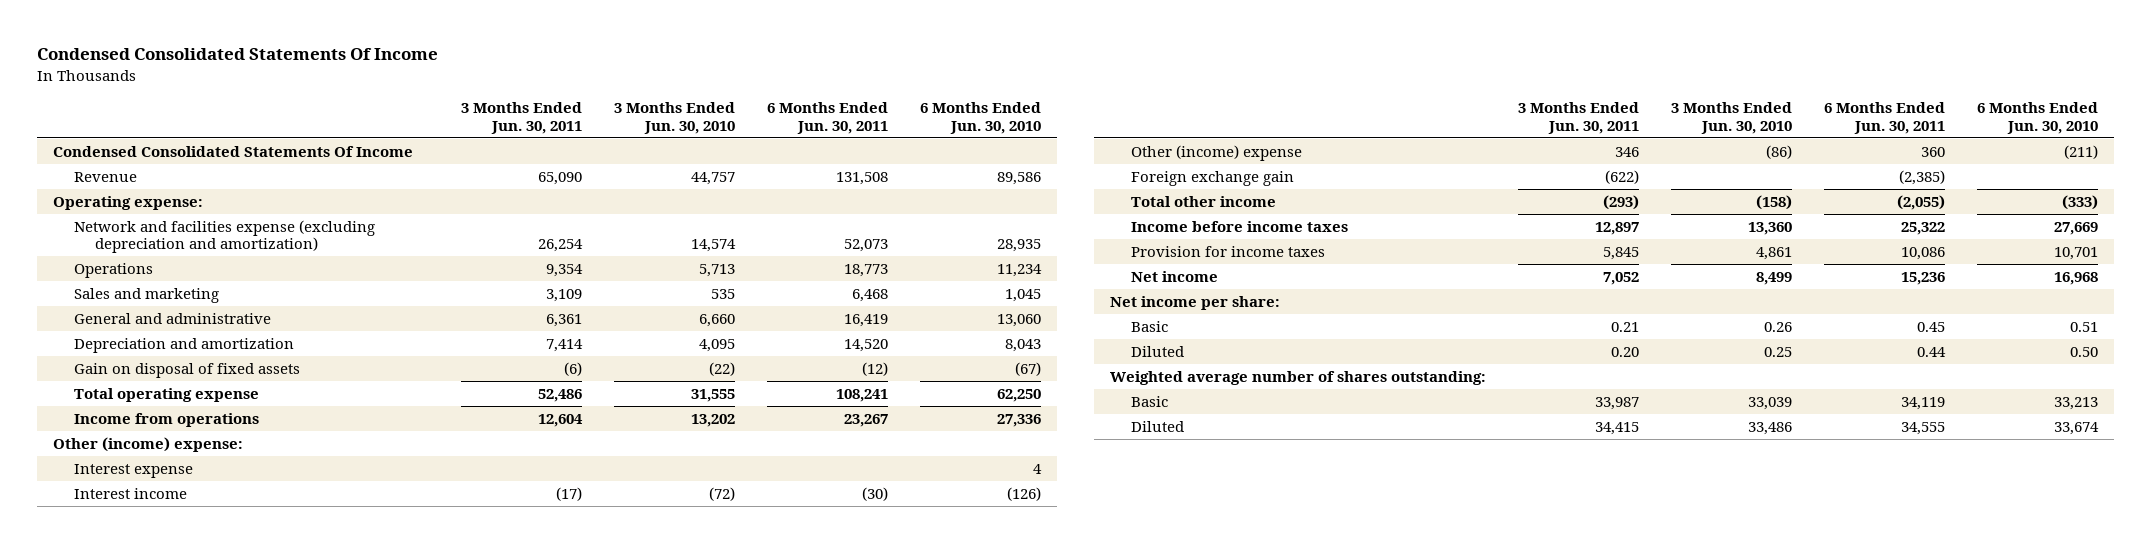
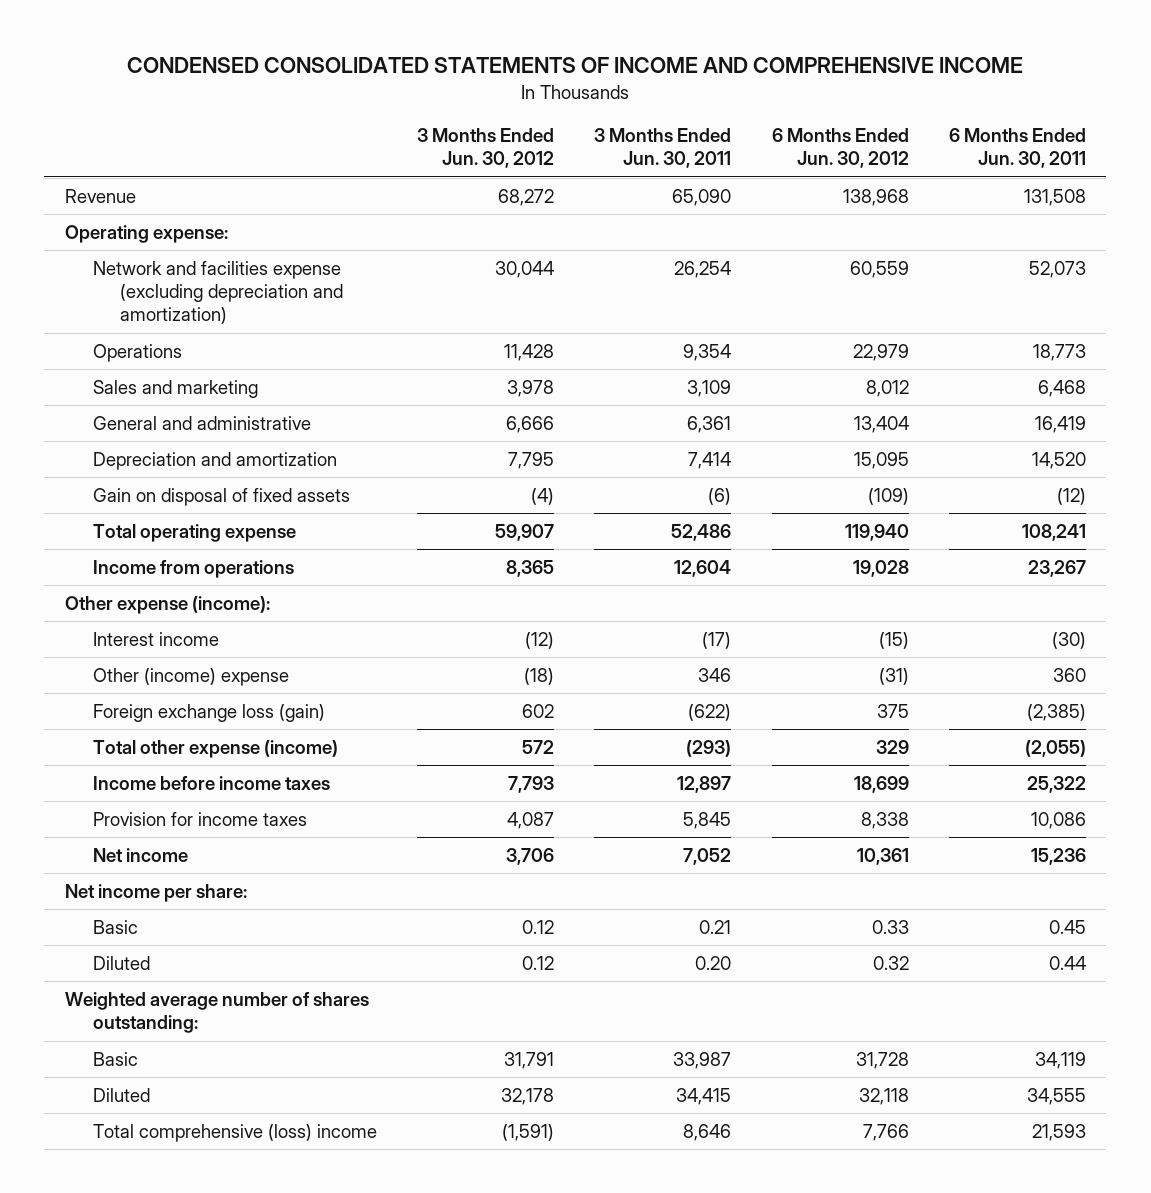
[36,48,438,61] Condensed Consolidated Statements Of Income -> [127,57,1024,74] CONDENSED CONSOLIDATED STATEMENTS OF INCOME AND COMPREHENSIVE INCOME
[613,102,735,134] 3 Months Ended Jun. 30, 2010 -> none
[919,102,1041,134] 6 Months Ended Jun. 30, 2010 -> none
none -> [416,128,554,169] 3 Months Ended Jun. 30, 2012
none -> [771,128,909,169] 6 Months Ended Jun. 30, 2012
[52,145,413,157] Condensed Consolidated Statements Of Income -> none
[73,463,193,478] Interest expense -> none
[52,436,243,452] Other (income) expense: -> [64,595,270,614] Other expense (income):
[1131,170,1295,186] Foreign exchange gain -> [92,703,325,722] Foreign exchange loss (gain)
[1131,195,1277,207] Total other income -> [92,739,338,758] Total other expense (income)
none -> [92,1123,377,1142] Total comprehensive (loss) income

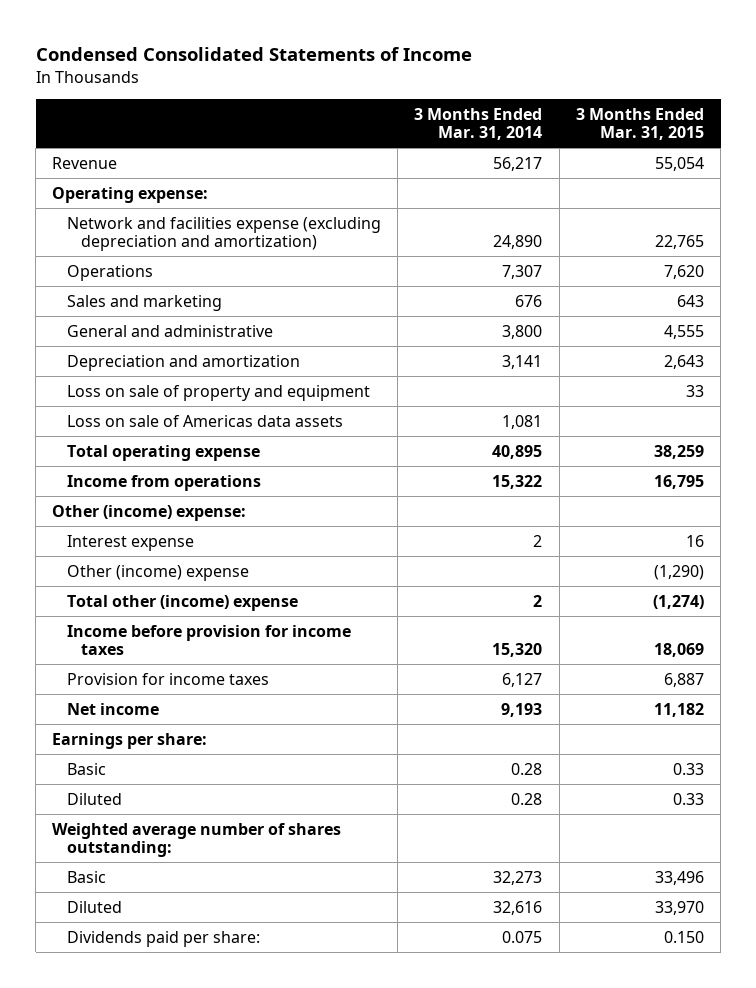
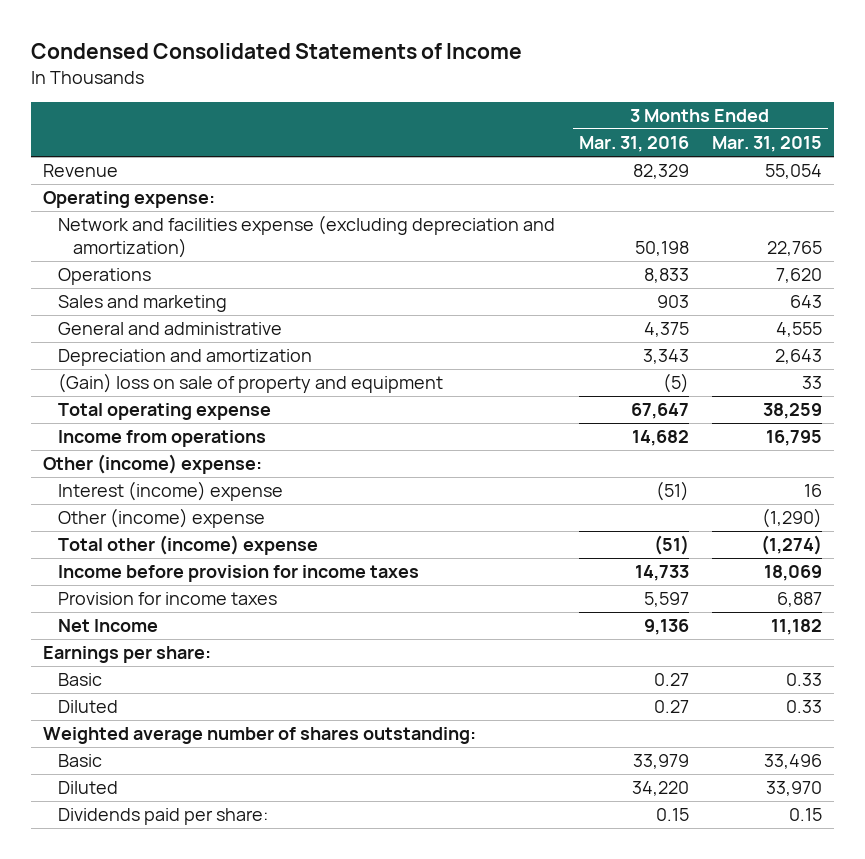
[414,107,543,141] 3 Months Ended Mar. 31, 2014 -> none
none -> [578,136,689,153] Mar. 31, 2016
[66,414,343,427] Loss on sale of Americas data assets -> none
[66,384,370,401] Loss on sale of property and equipment -> [58,373,444,394] (Gain) loss on sale of property and equipment
[66,534,194,551] Interest expense -> [58,481,284,502] Interest (income) expense
[66,702,159,715] Net income -> [58,619,159,633] Net Income
[663,930,704,943] 0.150 -> [789,808,823,822] 0.15

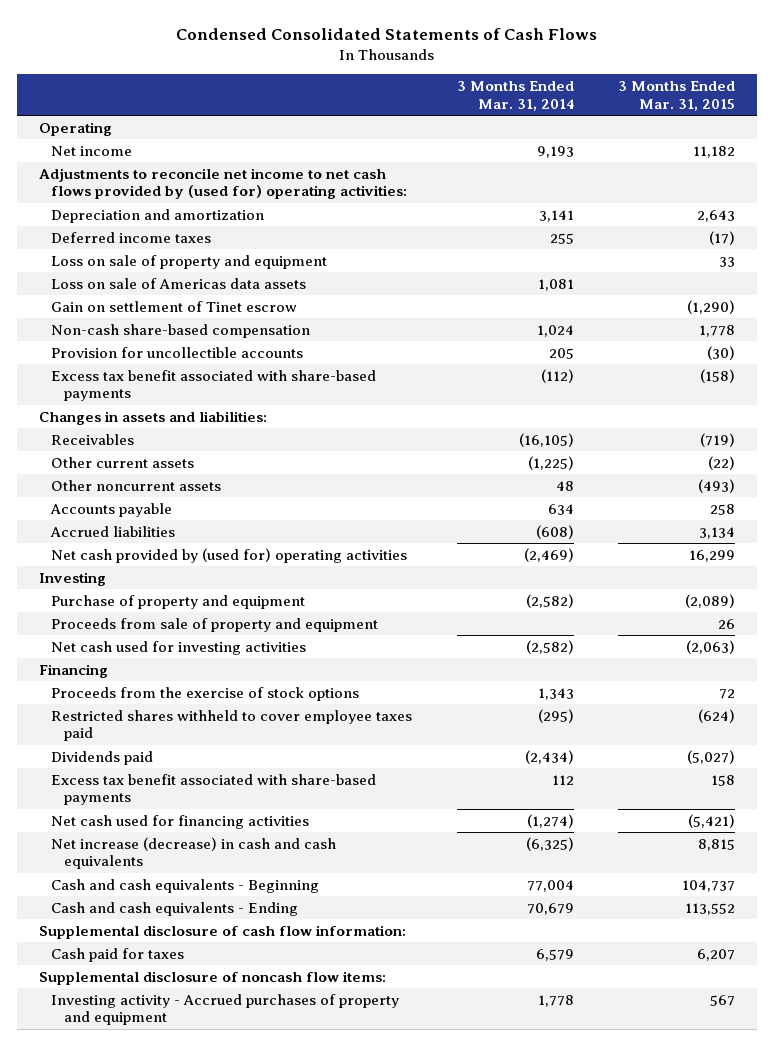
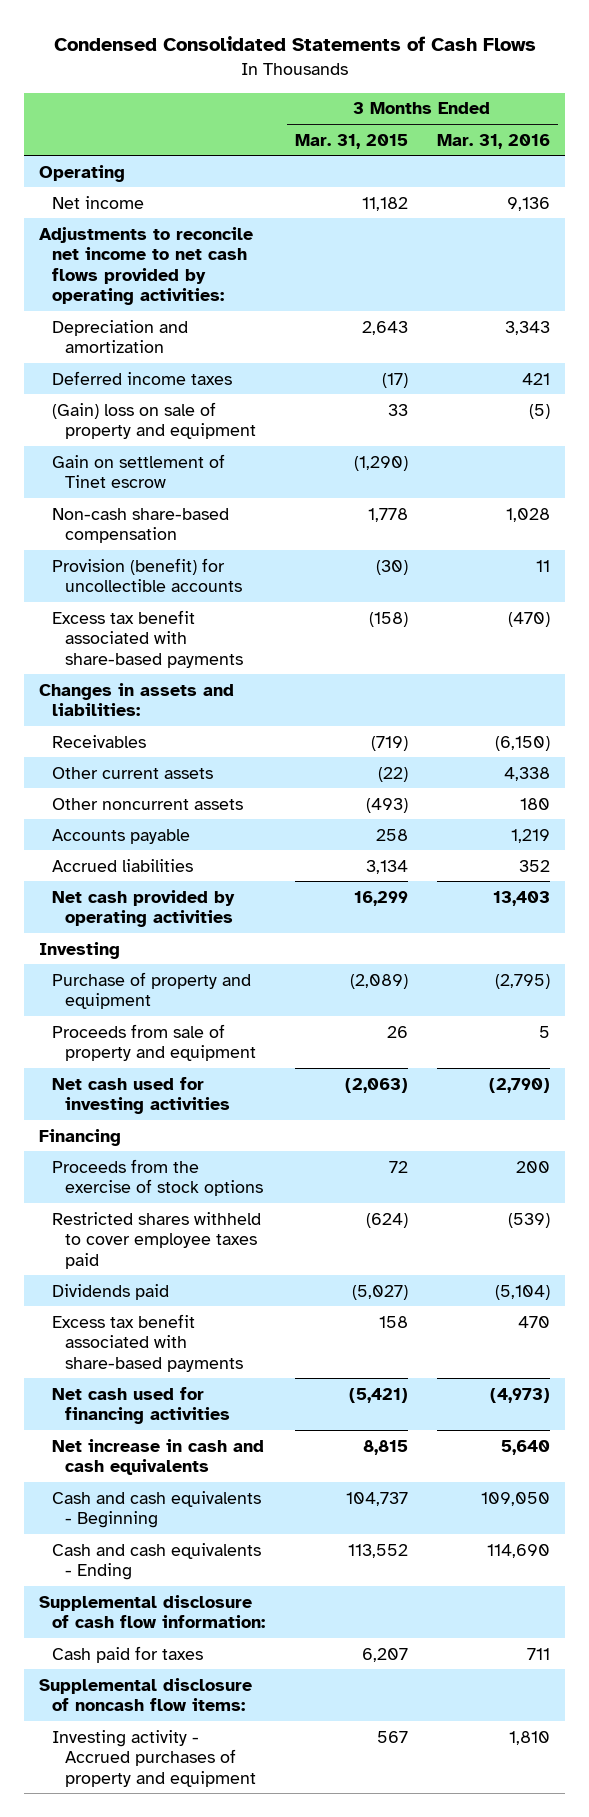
[456,81,574,111] 3 Months Ended Mar. 31, 2014 -> none
none -> [437,133,551,149] Mar. 31, 2016
[38,167,408,200] Adjustments to reconcile net income to net cash flows provided by (used for) operating activities: -> [38,226,253,306] Adjustments to reconcile net income to net cash flows provided by operating activities:
[51,277,307,289] Loss on sale of Americas data assets -> none
[51,254,328,269] Loss on sale of property and equipment -> [52,401,257,440] (Gain) loss on sale of property and equipment
[51,346,304,358] Provision for uncollectible accounts -> [52,557,243,593] Provision (benefit) for uncollectible accounts
[51,547,408,563] Net cash provided by (used for) operating activities -> [52,889,236,928] Net cash provided by operating activities
[51,836,337,870] Net increase (decrease) in cash and cash equivalents -> [52,1438,265,1476] Net increase in cash and cash equivalents

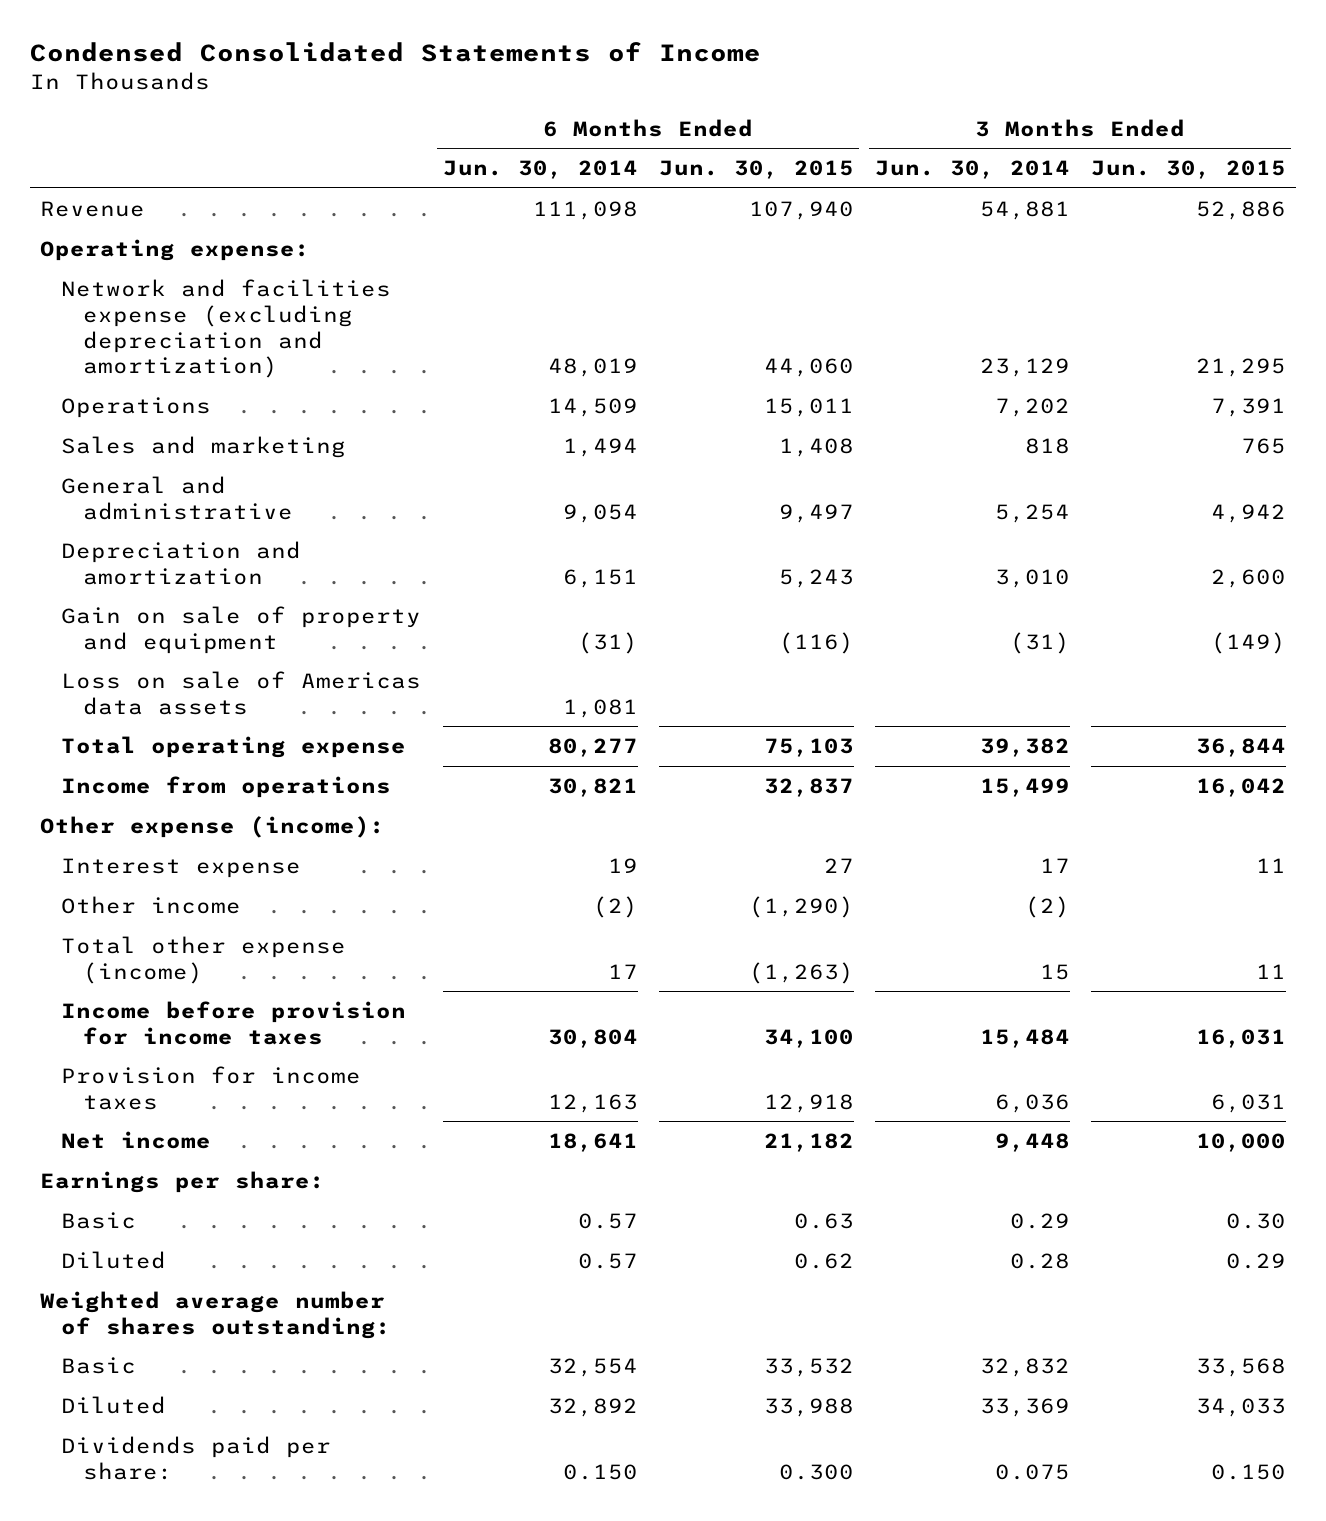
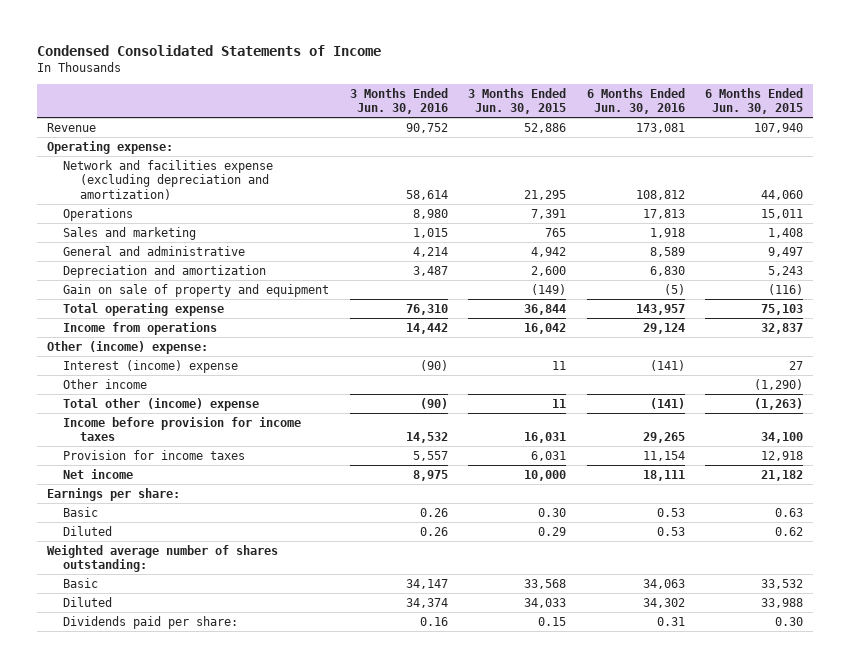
[442,160,638,180] Jun. 30, 2014 -> none
[874,160,1070,180] Jun. 30, 2014 -> none
none -> [349,87,448,115] 3 Months Ended Jun. 30, 2016
none -> [586,87,685,115] 6 Months Ended Jun. 30, 2016
[61,670,422,715] Loss on sale of Americas data assets -> none
[40,815,386,838] Other expense (income): -> [46,340,208,354] Other (income) expense:
[61,857,302,878] Interest expense -> [63,359,239,373] Interest (income) expense
[61,935,347,984] Total other expense (income) -> [63,397,260,411] Total other (income) expense
[778,1463,854,1480] 0.300 -> [775,616,804,626] 0.30
[1210,1463,1286,1480] 0.150 -> [538,616,567,626] 0.15

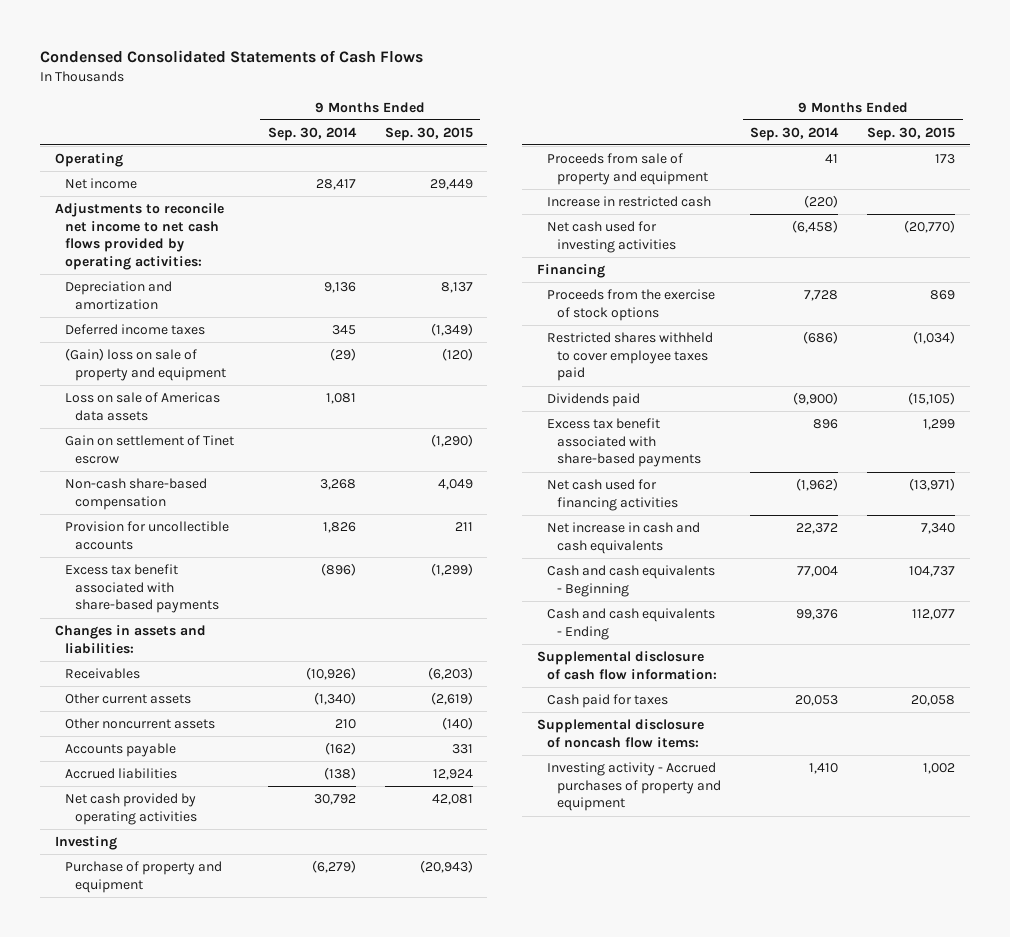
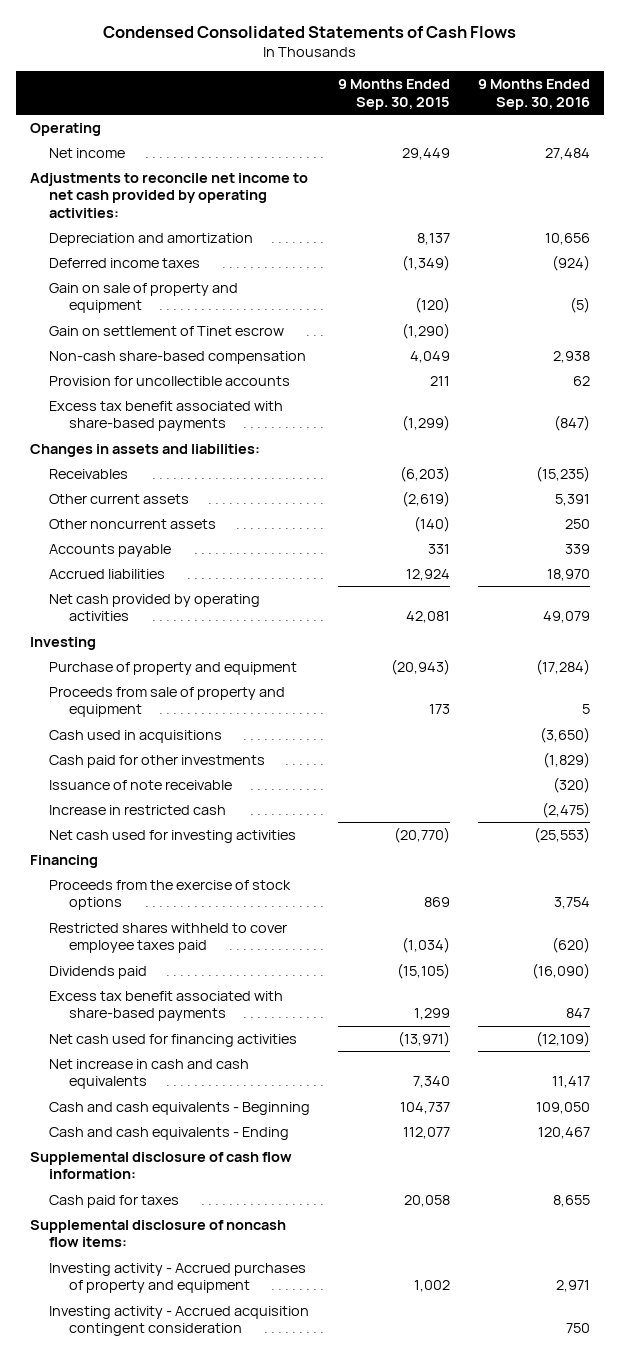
[267,126,357,141] Sep. 30, 2014 -> none
none -> [478,79,591,110] 9 Months Ended Sep. 30, 2016
[54,202,224,271] Adjustments to reconcile net income to net cash flows provided by operating activities: -> [29,172,308,218] Adjustments to reconcile net income to net cash provided by operating activities:
[64,391,220,421] Loss on sale of Americas data assets -> none
[64,347,226,381] (Gain) loss on sale of property and equipment -> [49,282,239,314] Gain on sale of property and equipment
none -> [49,729,223,743] Cash used in acquisitions
none -> [49,754,266,768] Cash paid for other investments
none -> [49,779,233,790] Issuance of note receivable
none -> [49,1305,310,1337] Investing activity - Accrued acquisition contingent consideration

